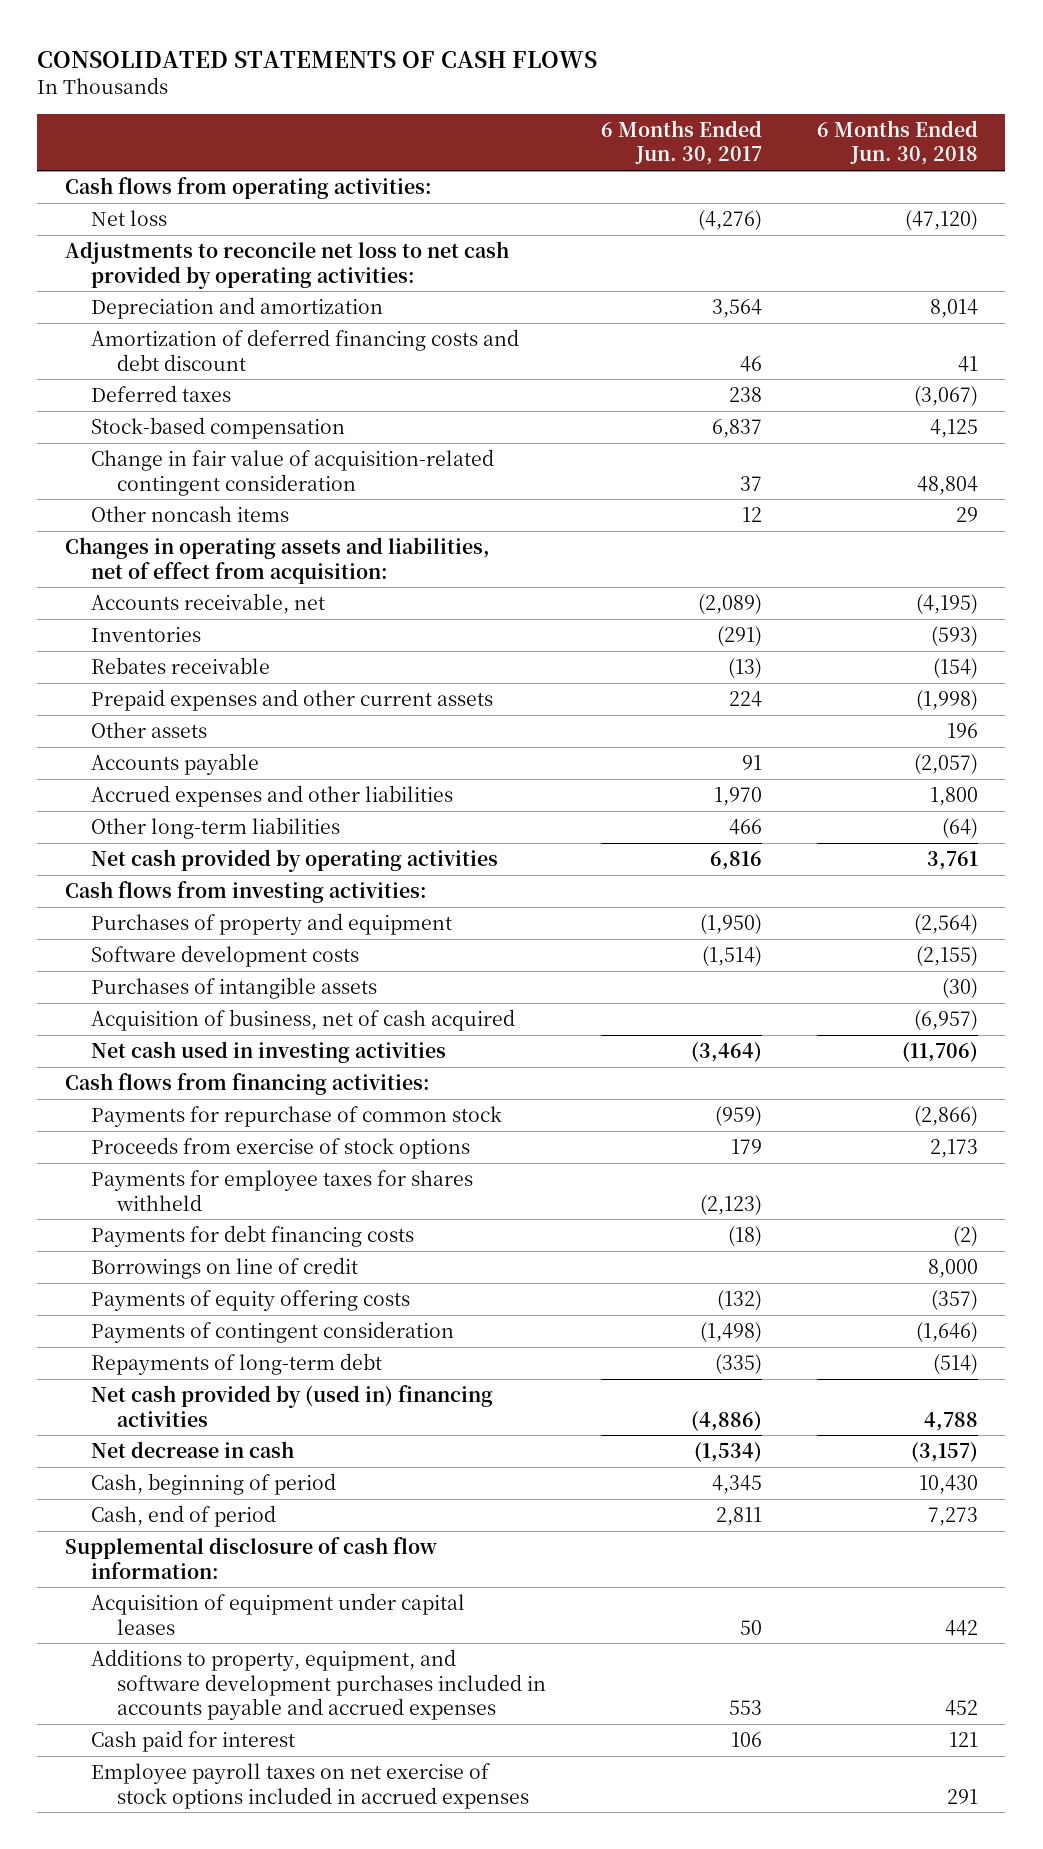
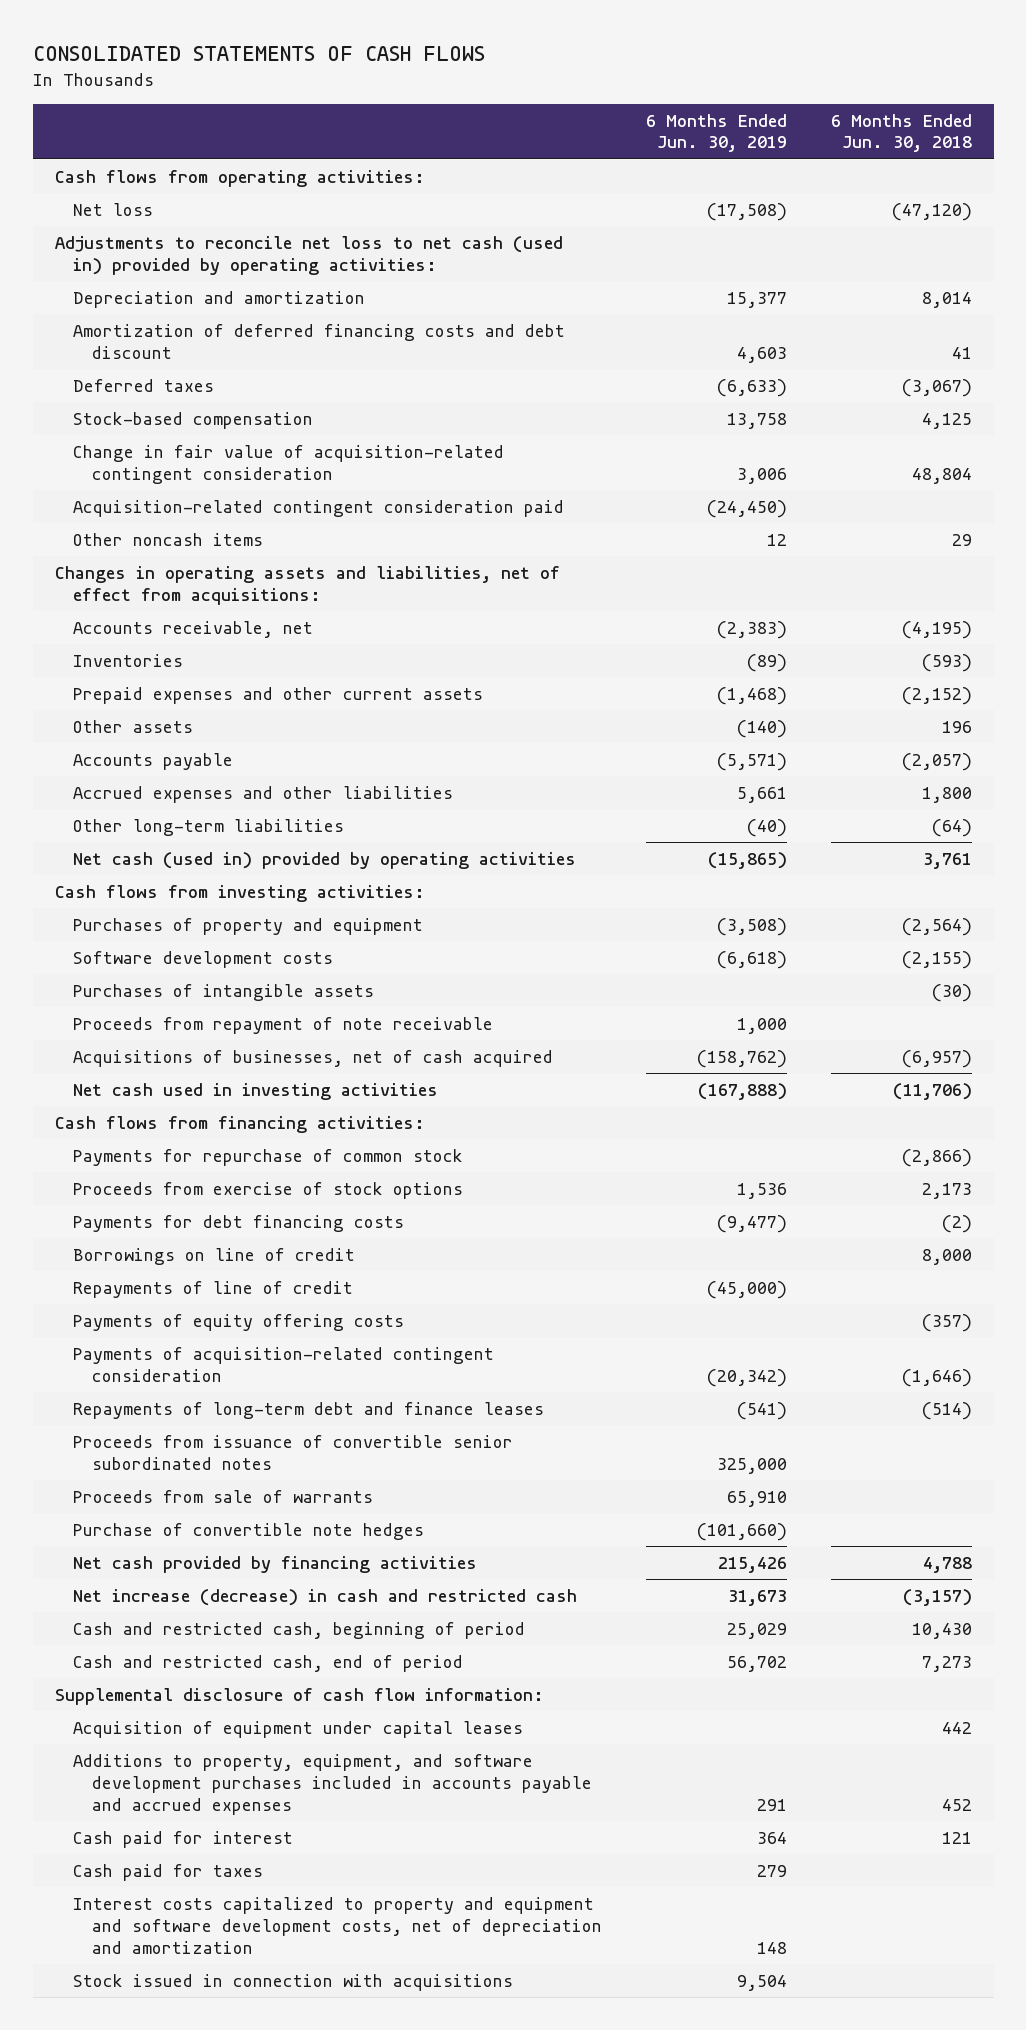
[600,119,762,166] 6 Months Ended Jun. 30, 2017 -> none
none -> [646,113,788,153] 6 Months Ended Jun. 30, 2019
[65,241,510,289] Adjustments to reconcile net loss to net cash provided by operating activities: -> [54,235,563,275] Adjustments to reconcile net loss to net cash (used in) provided by operating activities:
none -> [73,499,565,517] Acquisition-related contingent consideration paid
[65,537,491,584] Changes in operating assets and liabilities, net of effect from acquisition: -> [54,565,560,605] Changes in operating assets and liabilities, net of effect from acquisitions:
[90,657,270,675] Rebates receivable -> none
[915,690,978,712] (1,998) -> [901,686,972,705] (2,152)
[90,849,498,873] Net cash provided by operating activities -> [73,851,577,869] Net cash (used in) provided by operating activities
none -> [73,1016,494,1034] Proceeds from repayment of note receivable
[90,1009,515,1032] Acquisition of business, net of cash acquired -> [73,1049,554,1067] Acquisitions of businesses, net of cash acquired
[90,1170,473,1211] Payments for employee taxes for shares withheld -> none
none -> [73,1280,354,1298] Repayments of line of credit
[90,1321,454,1344] Payments of contingent consideration -> [73,1346,495,1382] Payments of acquisition-related contingent consideration
[90,1353,382,1376] Repayments of long-term debt -> [73,1401,545,1419] Repayments of long-term debt and finance leases
none -> [73,1434,514,1470] Proceeds from issuance of convertible senior subordinated notes
none -> [73,1489,374,1503] Proceeds from sale of warrants
none -> [73,1522,425,1540] Purchase of convertible note hedges
[90,1385,493,1427] Net cash provided by (used in) financing activities -> [73,1555,478,1573] Net cash provided by financing activities
[90,1441,294,1459] Net decrease in cash -> [73,1588,578,1606] Net increase (decrease) in cash and restricted cash
[90,1473,336,1496] Cash, beginning of period -> [73,1621,526,1639] Cash and restricted cash, beginning of period
[90,1505,276,1528] Cash, end of period -> [73,1654,464,1672] Cash and restricted cash, end of period
[90,1763,529,1809] Employee payroll taxes on net exercise of stock options included in accrued expenses -> none
none -> [73,1863,264,1881] Cash paid for taxes
none -> [73,1896,603,1954] Interest costs capitalized to property and equipment and software development costs, net of depreciation and amortization
none -> [73,1973,514,1991] Stock issued in connection with acquisitions

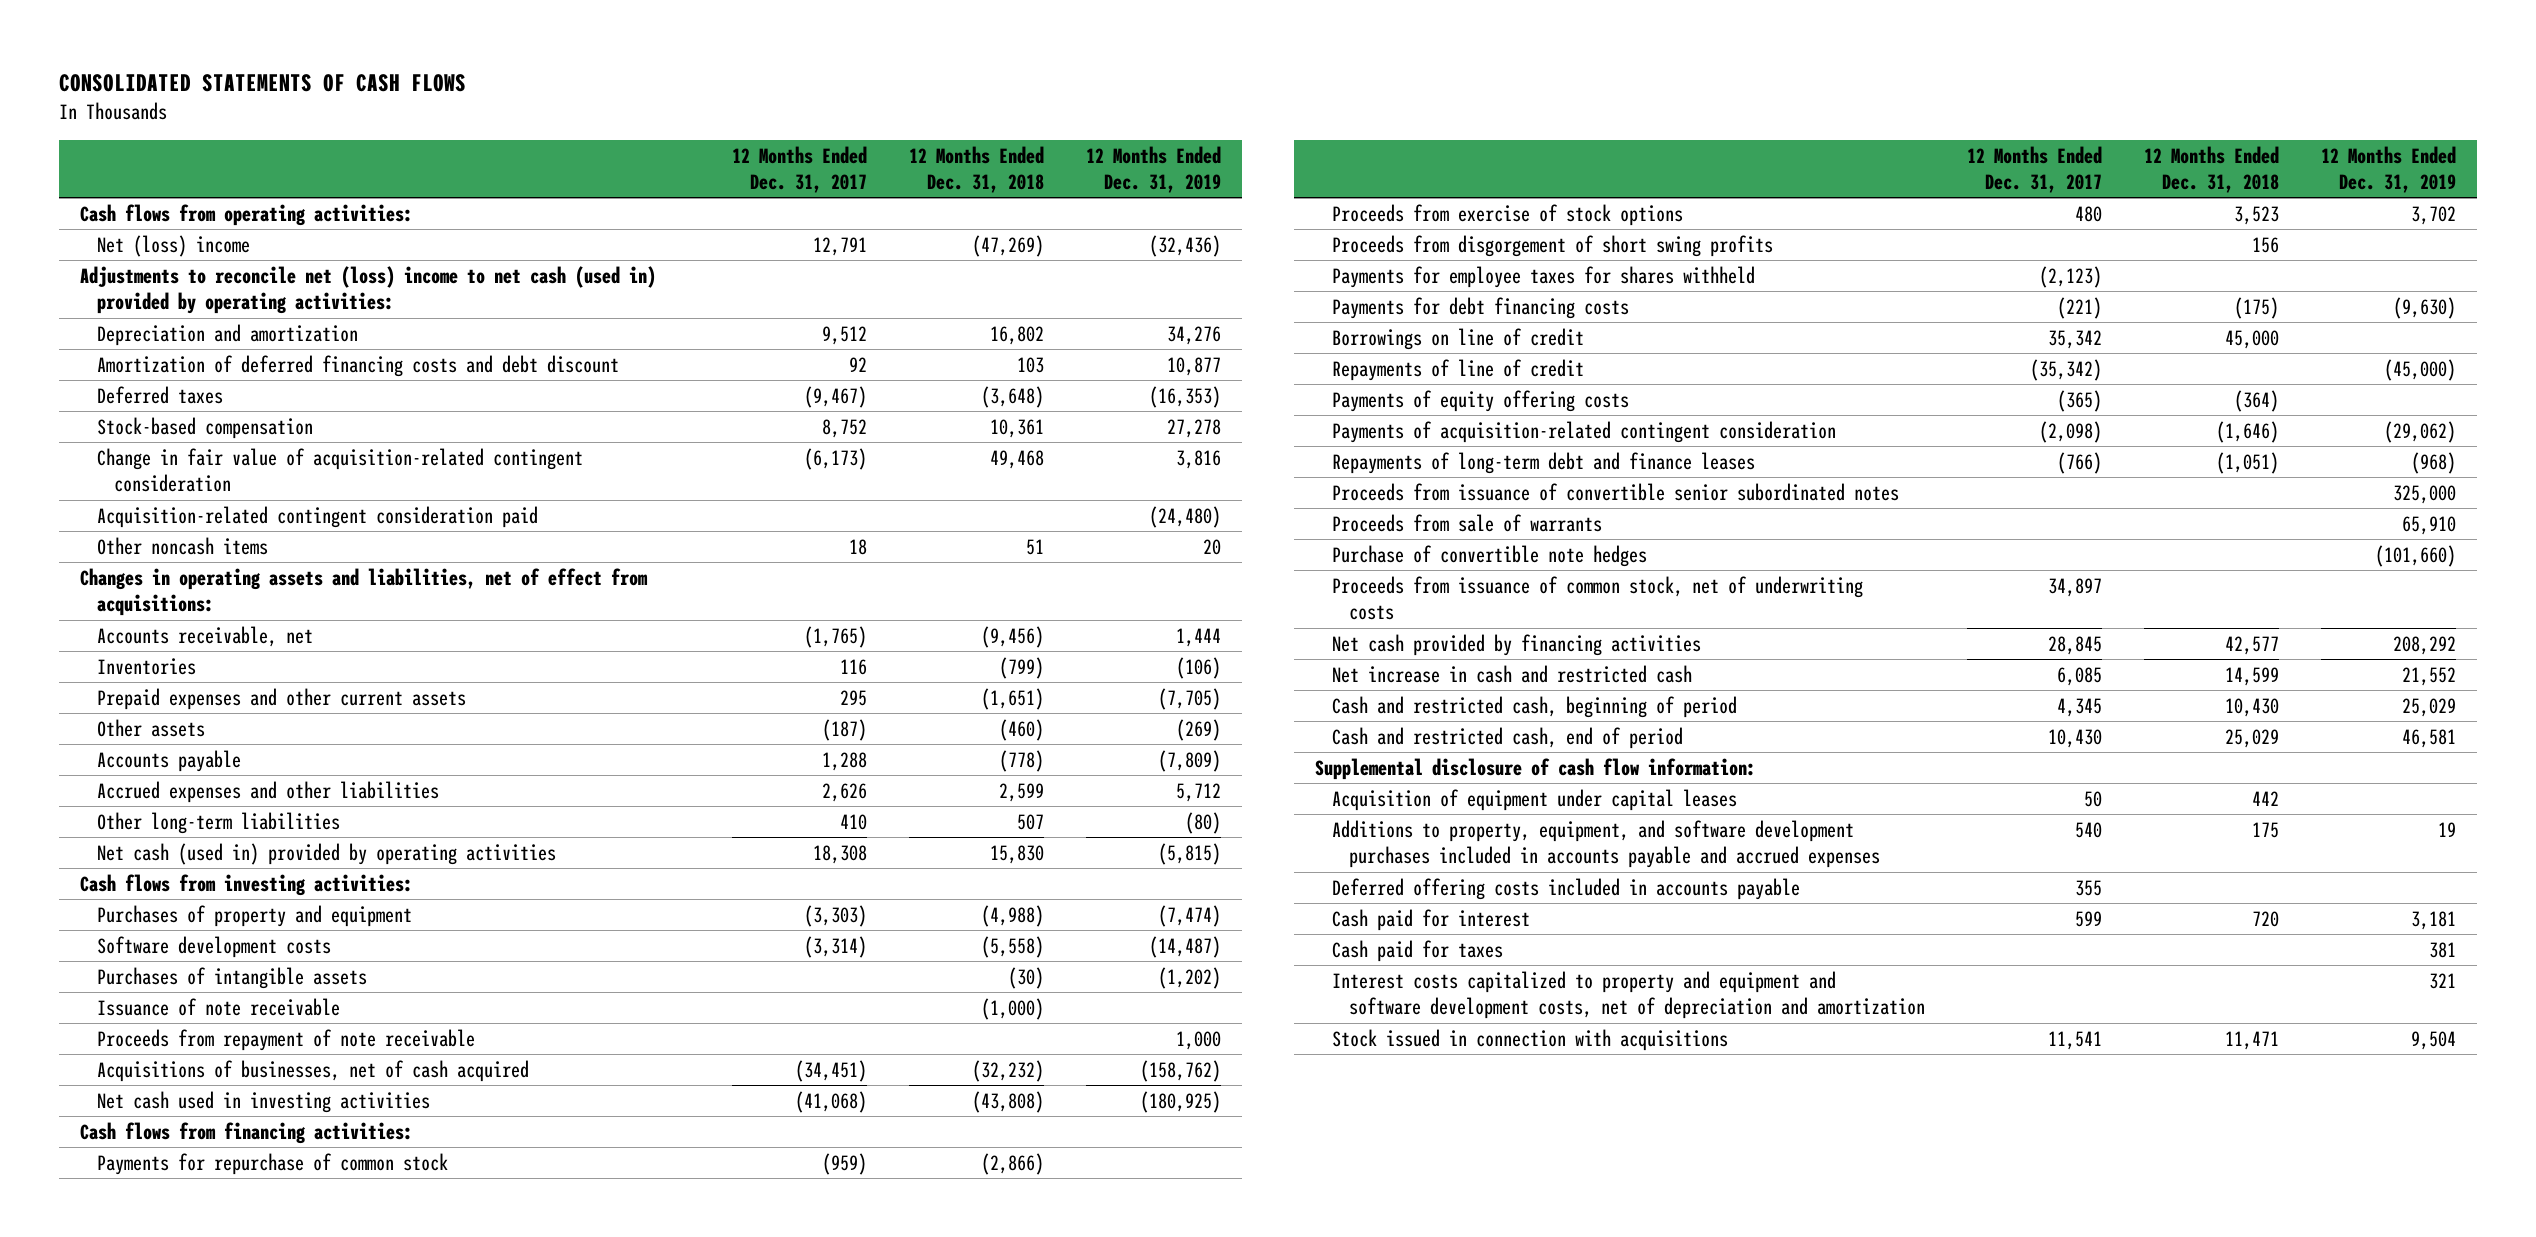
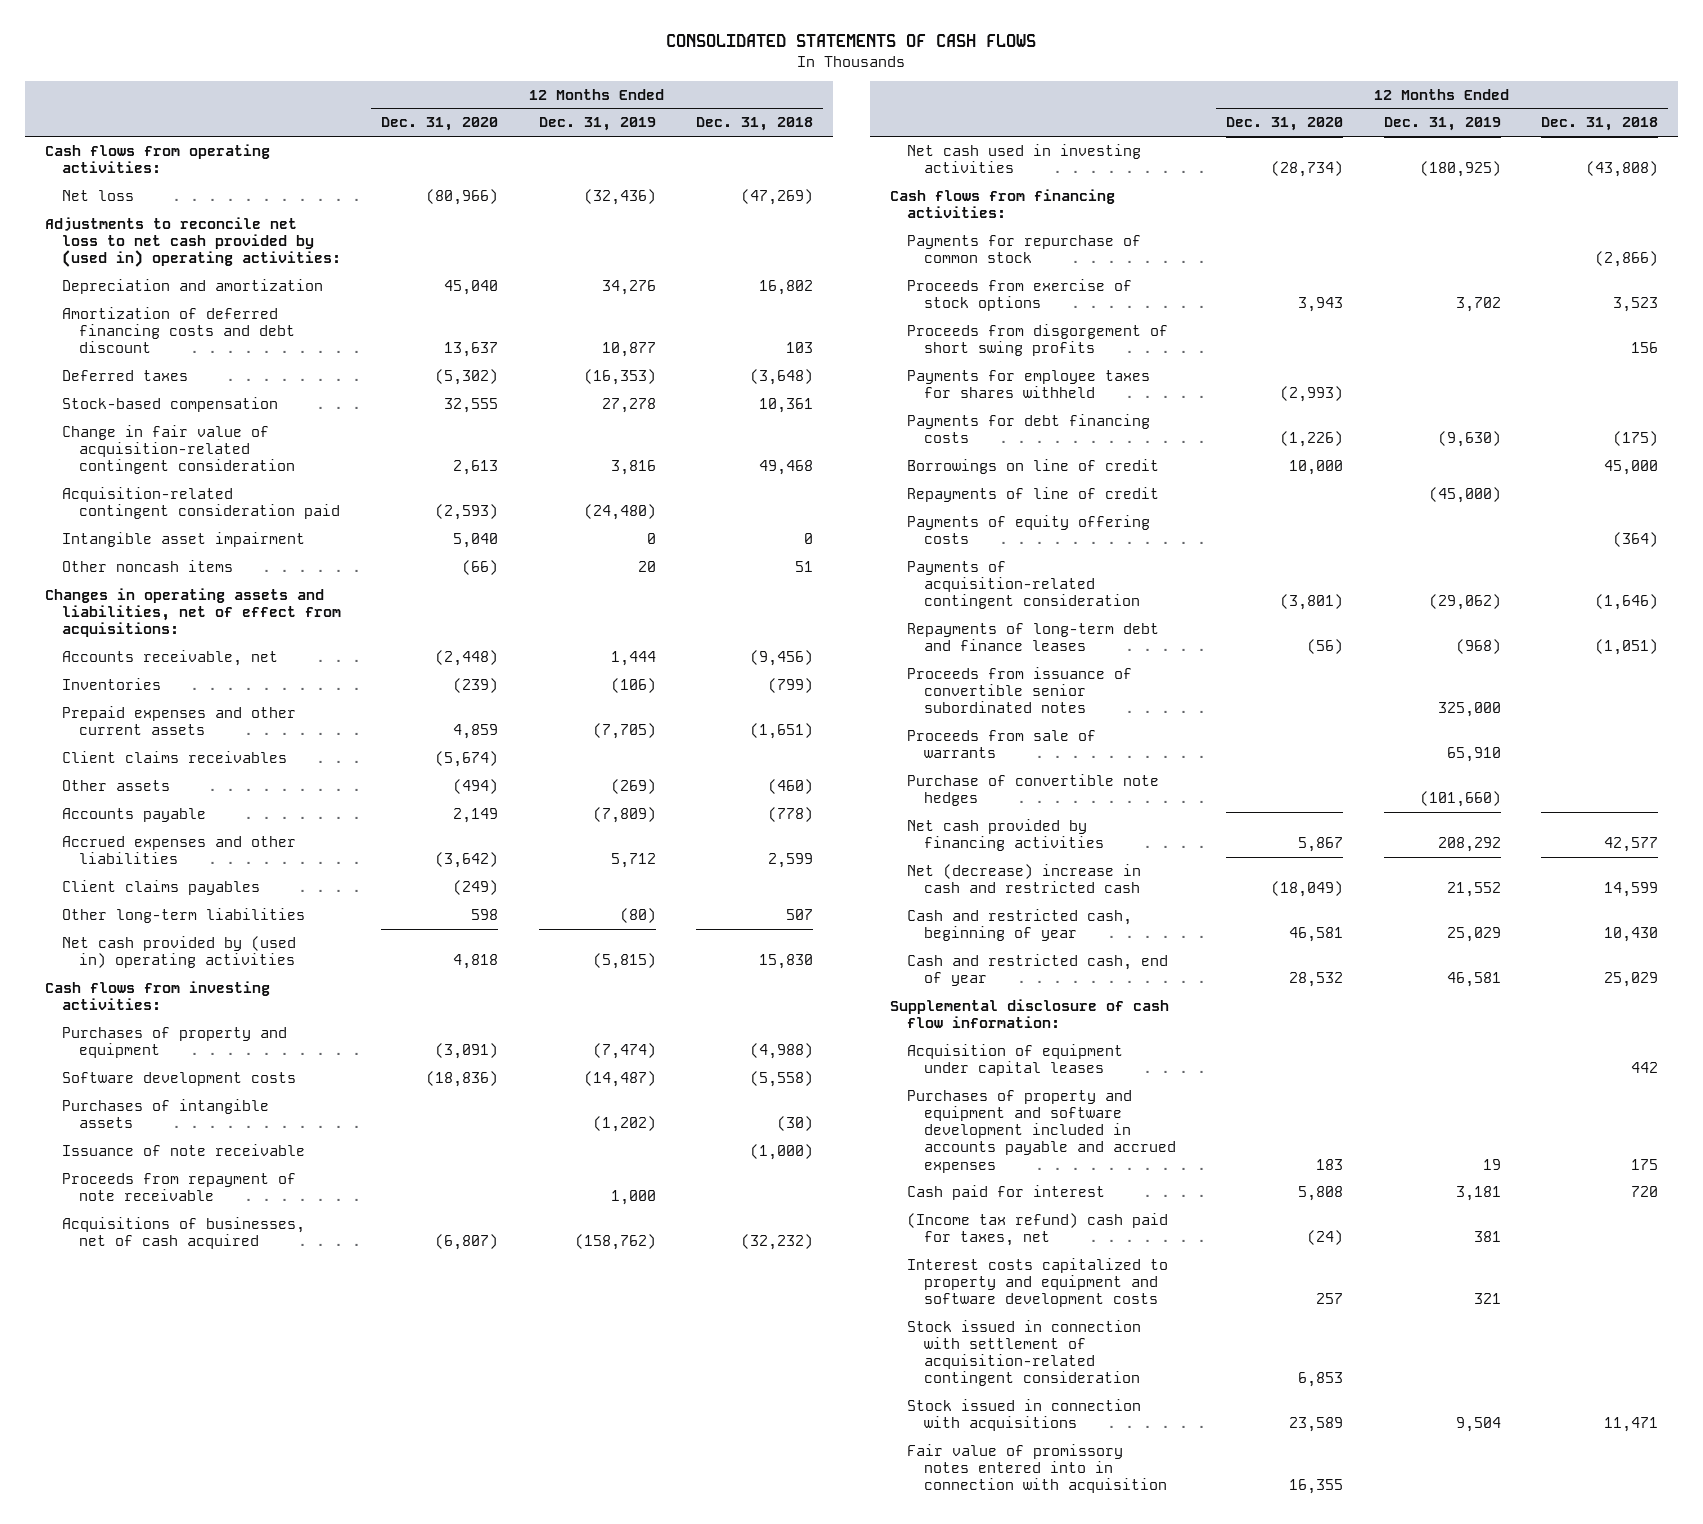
[731,145,867,193] 12 Months Ended Dec. 31, 2017 -> none
none -> [381,117,499,132] Dec. 31, 2020
[96,234,250,257] Net (loss) income -> [61,189,134,201] Net loss
[80,265,657,315] Adjustments to reconcile net (loss) income to net cash (used in) provided by operating activities: -> [44,216,341,268] Adjustments to reconcile net loss to net cash provided by (used in) operating activities:
none -> [61,531,305,547] Intangible asset impairment
none -> [61,750,287,763] Client claims receivables
none -> [61,879,260,895] Client claims payables
[96,842,556,865] Net cash (used in) provided by operating activities -> [61,935,296,968] Net cash provided by (used in) operating activities
[1331,575,1863,621] Proceeds from issuance of common stock, net of underwriting costs -> none
[1331,664,1692,683] Net increase in cash and restricted cash -> [906,863,1141,893] Net (decrease) increase in cash and restricted cash
[1331,695,1737,718] Cash and restricted cash, beginning of period -> [906,908,1132,941] Cash and restricted cash, beginning of year
[1331,726,1683,749] Cash and restricted cash, end of period -> [906,953,1168,986] Cash and restricted cash, end of year
[1331,877,1800,900] Deferred offering costs included in accounts payable -> none
[1331,819,1880,869] Additions to property, equipment, and software development purchases included in accounts payable and accrued expenses -> [906,1089,1176,1173] Purchases of property and equipment and software development included in accounts payable and accrued expenses
[1331,939,1503,962] Cash paid for taxes -> [906,1212,1168,1246] (Income tax refund) cash paid for taxes, net
[1331,970,1925,1020] Interest costs capitalized to property and equipment and software development costs, net of depreciation and amortization -> [906,1257,1168,1308] Interest costs capitalized to property and equipment and software development costs
none -> [906,1319,1141,1387] Stock issued in connection with settlement of acquisition-related contingent consideration
none -> [906,1443,1167,1494] Fair value of promissory notes entered into in connection with acquisition

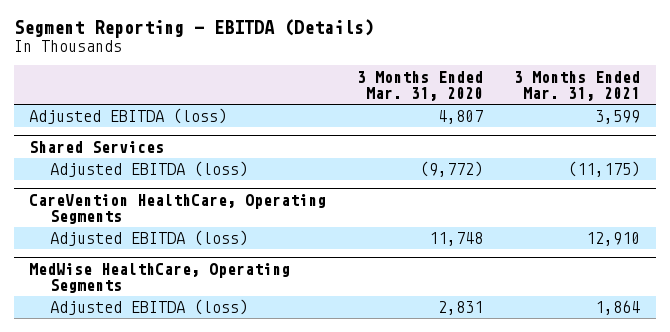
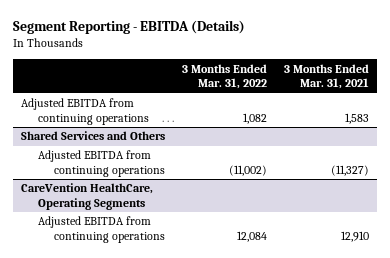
[357,70,484,102] 3 Months Ended Mar. 31, 2020 -> none
none -> [182,63,268,90] 3 Months Ended Mar. 31, 2022
[29,108,228,125] Adjusted EBITDA (loss) -> none
[49,161,248,178] Adjusted EBITDA (loss) -> none
none -> [21,98,149,126] Adjusted EBITDA from continuing operations
[29,140,165,153] Shared Services -> [21,131,166,141] Shared Services and Others
none -> [37,150,165,178] Adjusted EBITDA from continuing operations
[29,262,291,294] MedWise HealthCare, Operating Segments -> none
[49,299,248,316] Adjusted EBITDA (loss) -> none
[49,230,248,247] Adjusted EBITDA (loss) -> [37,216,165,244] Adjusted EBITDA from continuing operations

